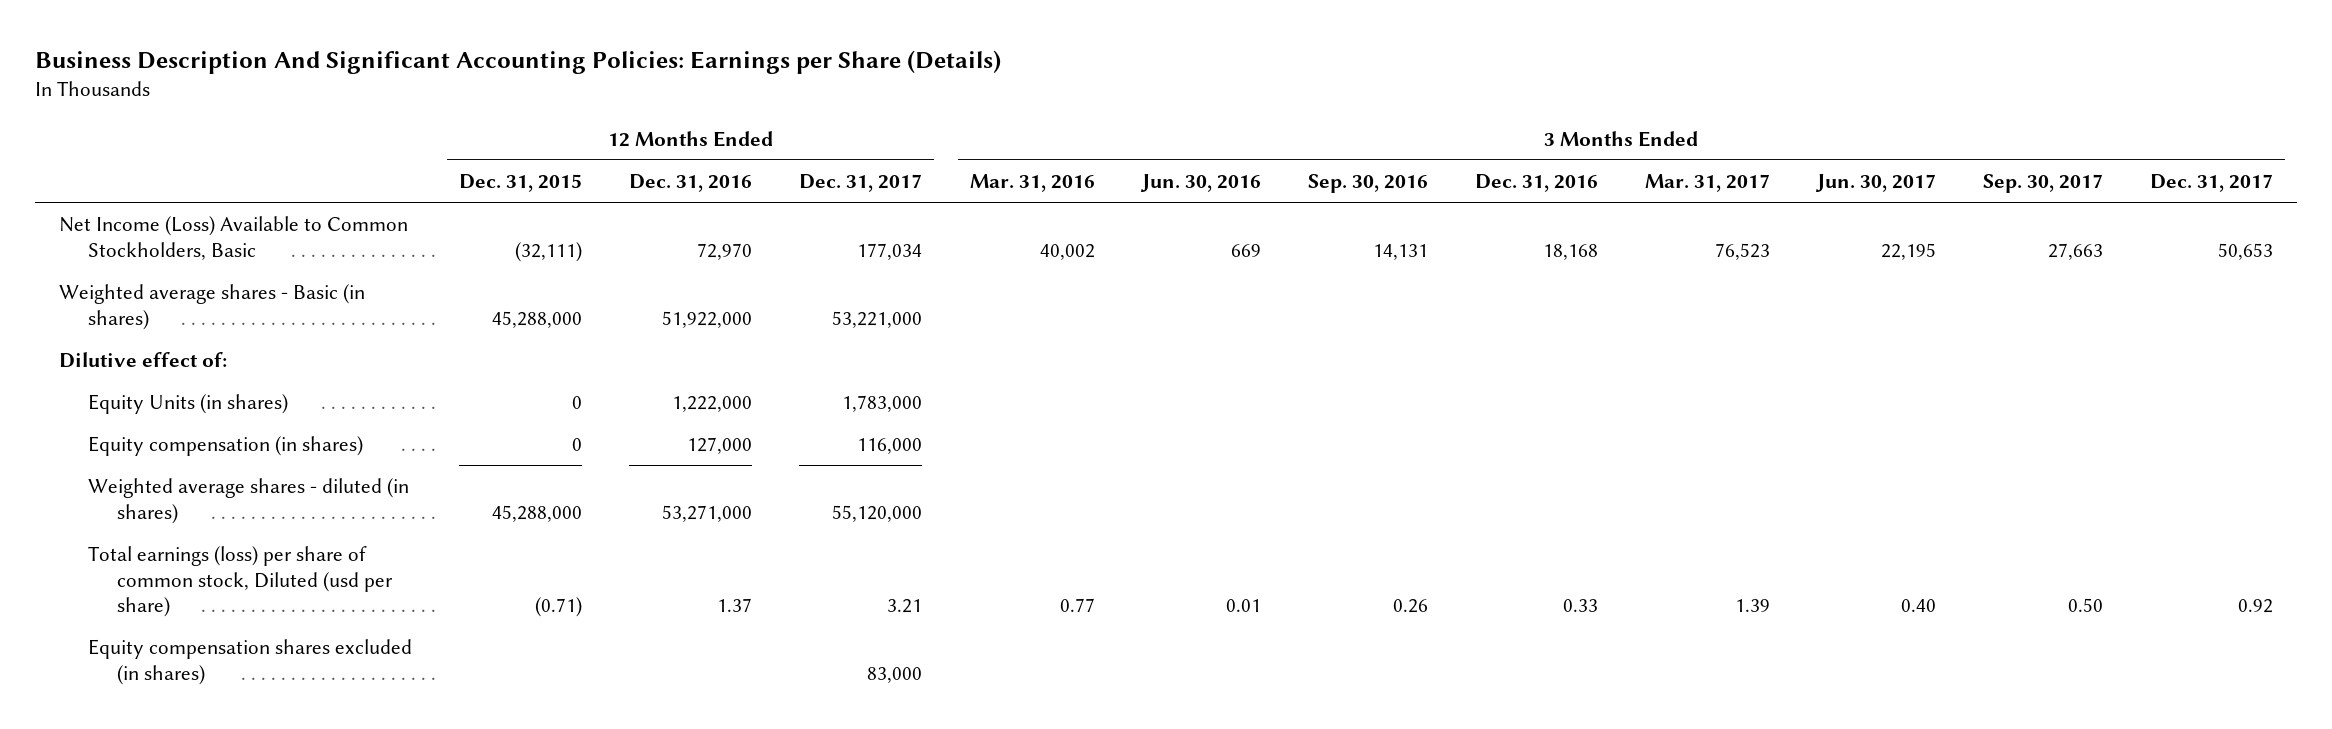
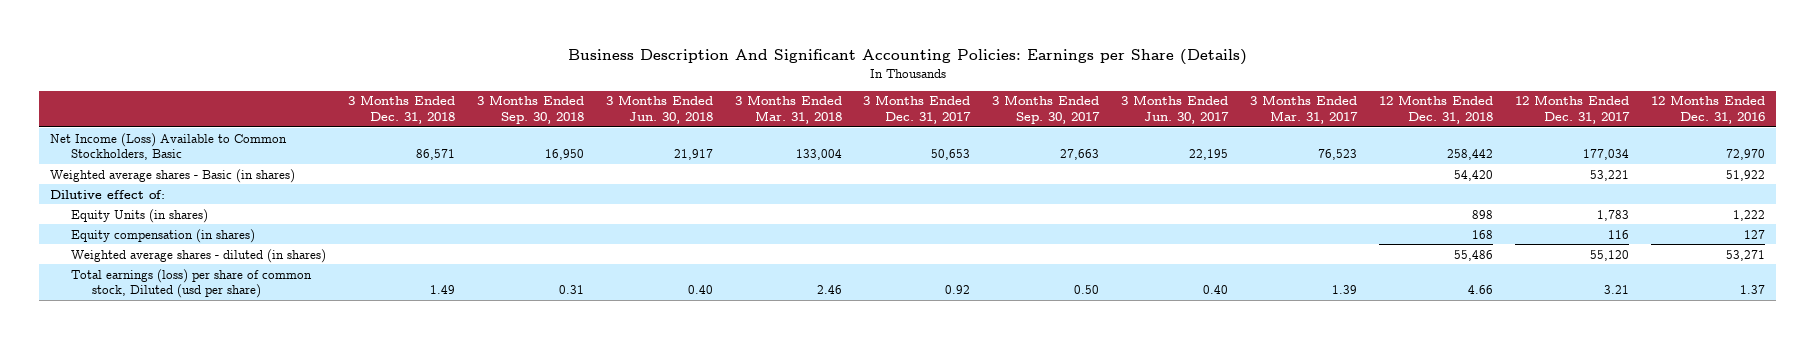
[459,174,583,193] Dec. 31, 2015 -> none
[969,174,1095,193] Mar. 31, 2016 -> none
[1139,174,1261,193] Jun. 30, 2016 -> none
[1307,174,1428,194] Sep. 30, 2016 -> none
[1474,174,1598,193] Dec. 31, 2016 -> none
none -> [347,95,455,125] 3 Months Ended Dec. 31, 2018
none -> [476,95,584,125] 3 Months Ended Sep. 30, 2018
none -> [605,95,713,125] 3 Months Ended Jun. 30, 2018
none -> [734,95,842,125] 3 Months Ended Mar. 31, 2018
none -> [1379,95,1494,125] 12 Months Ended Dec. 31, 2018
[662,310,753,328] 51,922,000 -> [1725,169,1765,181] 51,922
[832,310,923,328] 53,221,000 -> [1589,169,1629,181] 53,221
[672,396,753,413] 1,222,000 -> [1732,209,1765,221] 1,222
[842,395,923,413] 1,783,000 -> [1596,209,1629,221] 1,783
[687,437,753,455] 127,000 -> [1743,229,1765,239] 127
[857,438,923,455] 116,000 -> [1607,229,1629,239] 116
[662,504,753,522] 53,271,000 -> [1725,249,1765,261] 53,271
[832,504,923,522] 55,120,000 -> [1589,249,1629,261] 55,120
[88,639,413,685] Equity compensation shares excluded (in shares) -> none

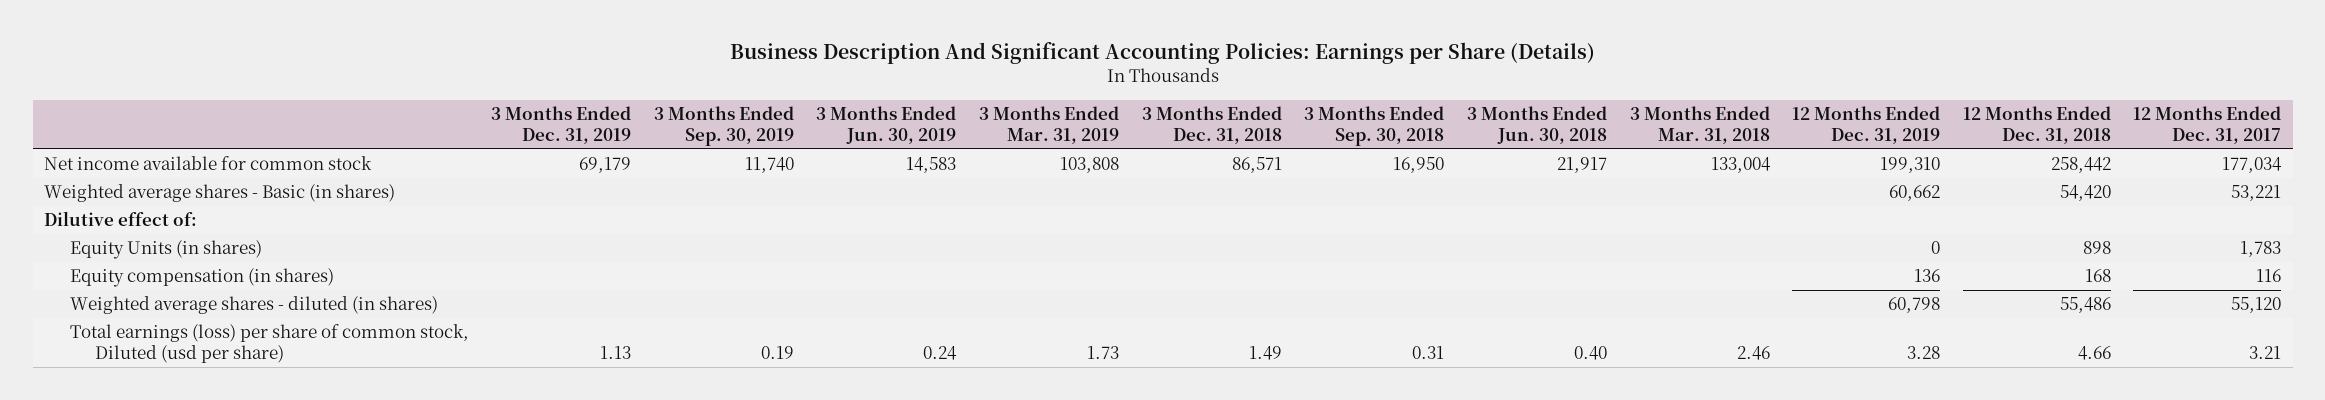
[863,95,972,125] 3 Months Ended Dec. 31, 2017 -> none
[992,95,1101,125] 3 Months Ended Sep. 30, 2017 -> none
[1121,95,1230,125] 3 Months Ended Jun. 30, 2017 -> none
[1250,95,1359,125] 3 Months Ended Mar. 31, 2017 -> none
[1650,95,1765,125] 12 Months Ended Dec. 31, 2016 -> none
none -> [491,105,632,145] 3 Months Ended Dec. 31, 2019
none -> [653,105,794,147] 3 Months Ended Sep. 30, 2019
none -> [816,105,957,145] 3 Months Ended Jun. 30, 2019
none -> [979,105,1120,145] 3 Months Ended Mar. 31, 2019
none -> [1792,105,1941,145] 12 Months Ended Dec. 31, 2019
[50,132,288,161] Net Income (Loss) Available to Common Stockholders, Basic -> [44,156,373,171] Net income available for common stock

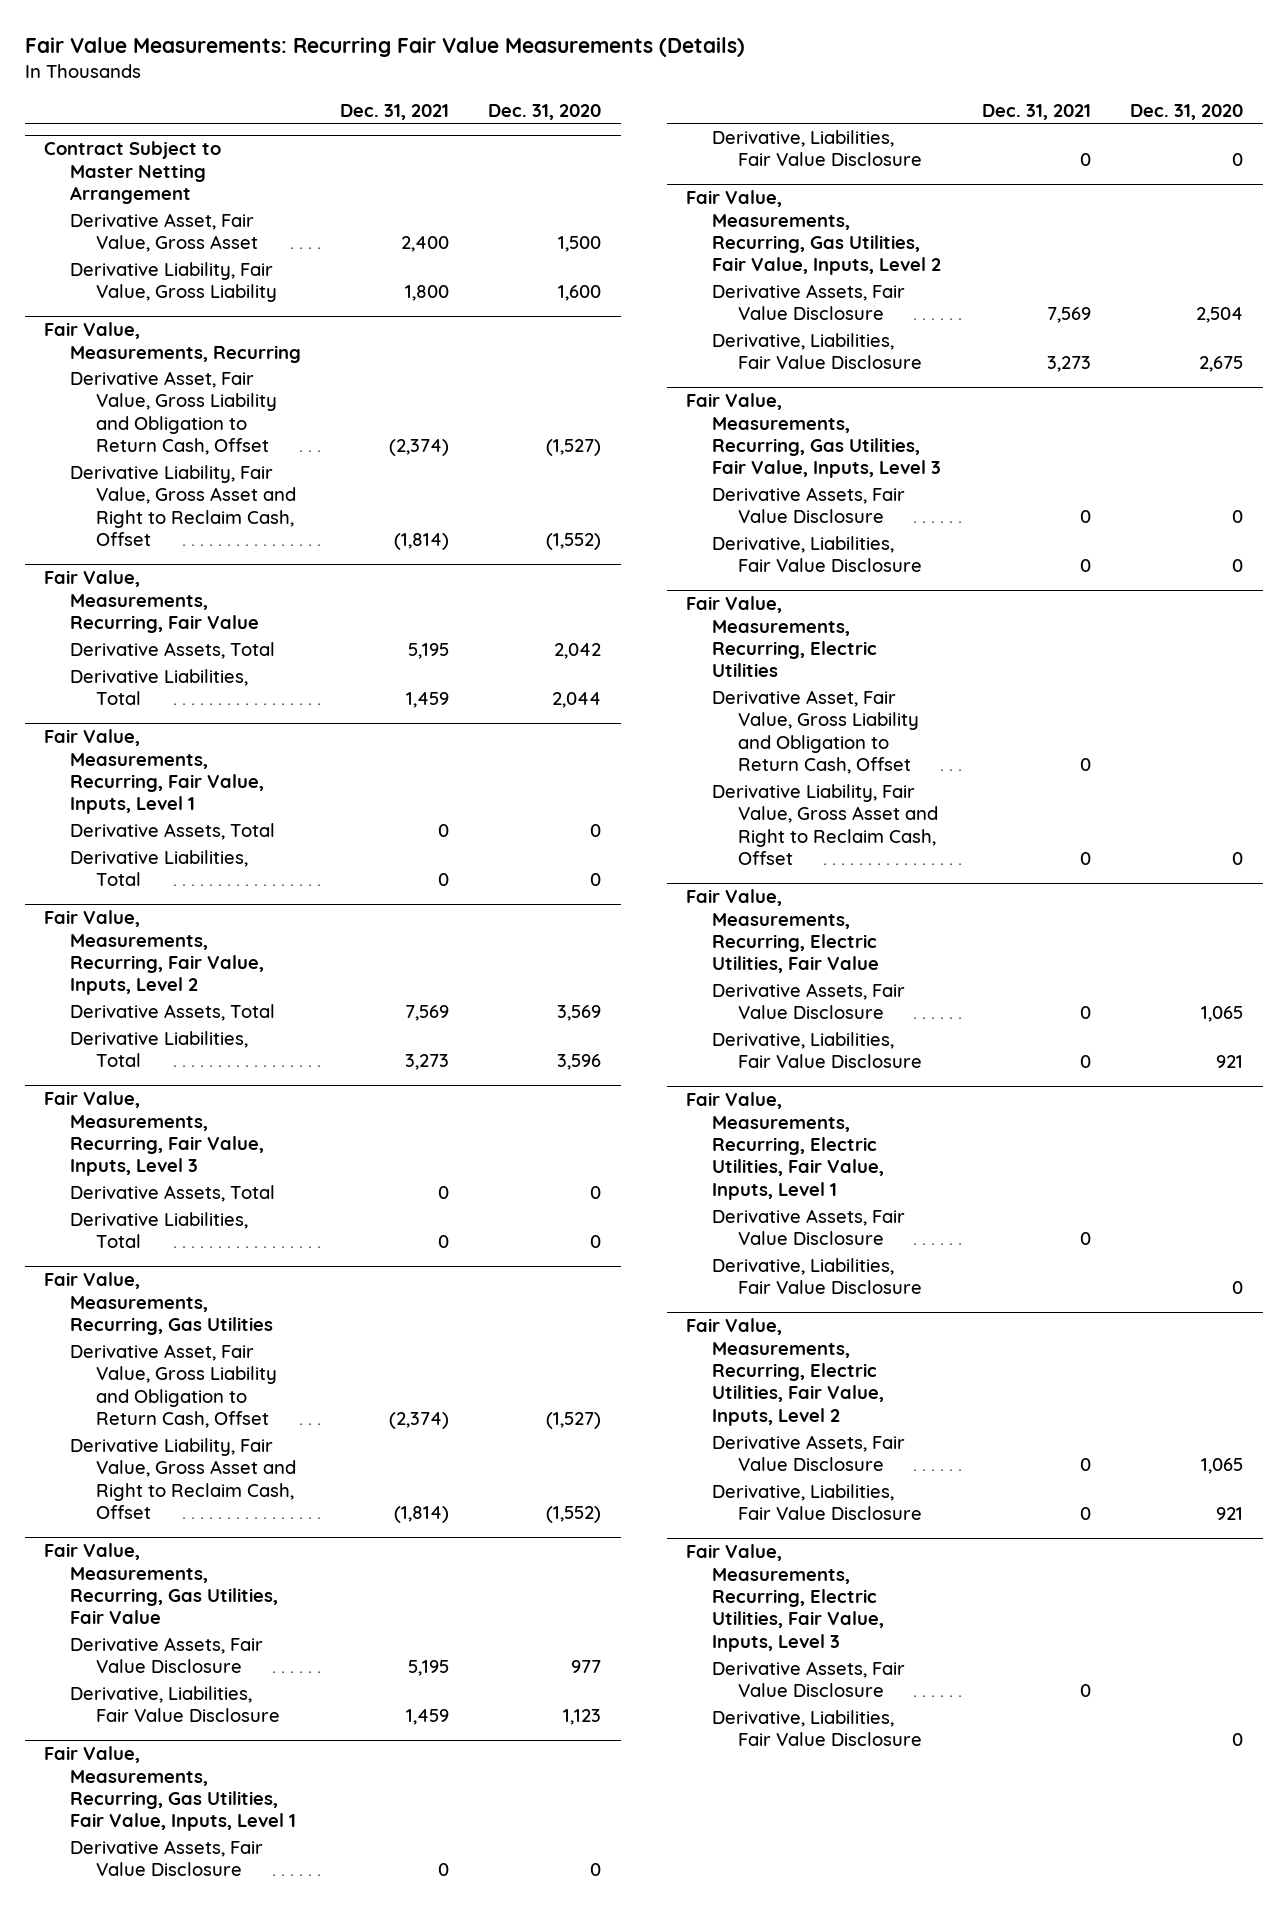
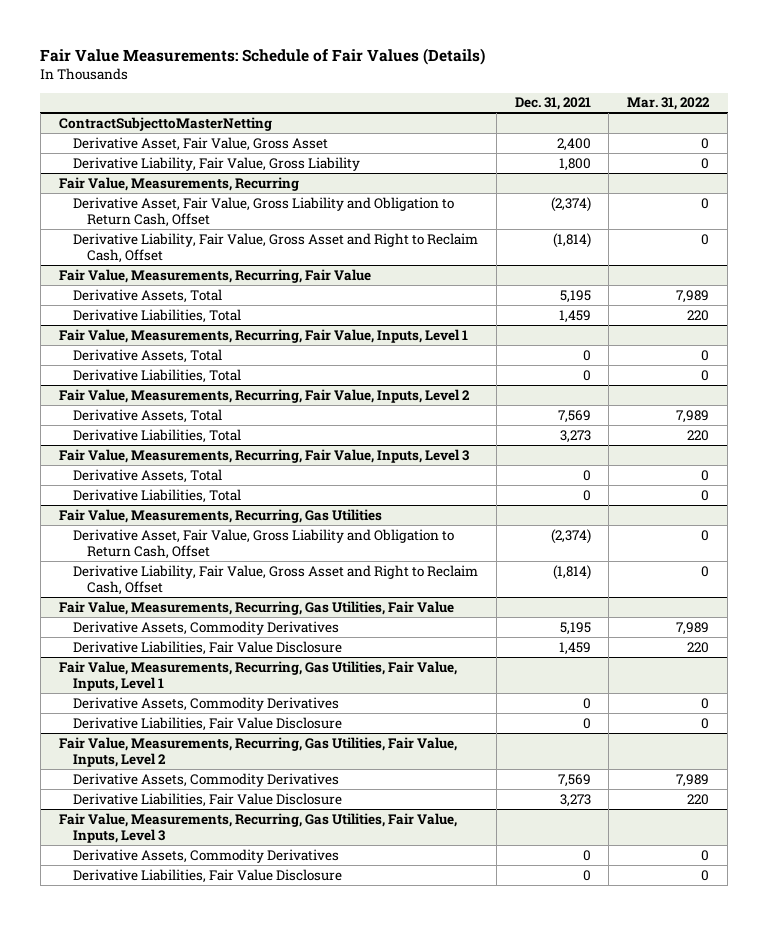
[24,37,745,58] Fair Value Measurements: Recurring Fair Value Measurements (Details) -> [40,48,486,66] Fair Value Measurements: Schedule of Fair Values (Details)
[488,103,602,120] Dec. 31, 2020 -> none
none -> [627,97,711,111] Mar. 31, 2022
[44,141,222,204] Contract Subject to Master Netting Arrangement -> none
none -> [58,116,272,131] ContractSubjecttoMasterNetting
[70,1636,264,1674] Derivative Assets, Fair Value Disclosure -> [72,620,339,635] Derivative Assets, Commodity Derivatives
[70,1685,280,1723] Derivative, Liabilities, Fair Value Disclosure -> [72,640,342,655] Derivative Liabilities, Fair Value Disclosure
[70,1839,264,1877] Derivative Assets, Fair Value Disclosure -> [72,696,339,711] Derivative Assets, Commodity Derivatives
[711,129,922,167] Derivative, Liabilities, Fair Value Disclosure -> [72,716,342,731] Derivative Liabilities, Fair Value Disclosure
[711,283,905,321] Derivative Assets, Fair Value Disclosure -> [72,772,339,787] Derivative Assets, Commodity Derivatives
[711,332,922,370] Derivative, Liabilities, Fair Value Disclosure -> [72,792,342,807] Derivative Liabilities, Fair Value Disclosure
[686,596,877,678] Fair Value, Measurements, Recurring, Electric Utilities -> none
[711,689,919,775] Derivative Asset, Fair Value, Gross Liability and Obligation to Return Cash, Offset -> none
[711,783,938,866] Derivative Liability, Fair Value, Gross Asset and Right to Reclaim Cash, Offset -> none
[686,889,879,974] Fair Value, Measurements, Recurring, Electric Utilities, Fair Value -> none
[711,982,905,1020] Derivative Assets, Fair Value Disclosure -> none
[711,1031,922,1069] Derivative, Liabilities, Fair Value Disclosure -> none
[686,1092,884,1200] Fair Value, Measurements, Recurring, Electric Utilities, Fair Value, Inputs, Level 1 -> none
[711,1208,905,1246] Derivative Assets, Fair Value Disclosure -> none
[711,1257,922,1295] Derivative, Liabilities, Fair Value Disclosure -> none
[686,1318,884,1426] Fair Value, Measurements, Recurring, Electric Utilities, Fair Value, Inputs, Level 2 -> none
[711,1434,905,1472] Derivative Assets, Fair Value Disclosure -> none
[711,1483,922,1521] Derivative, Liabilities, Fair Value Disclosure -> none
[686,1544,884,1652] Fair Value, Measurements, Recurring, Electric Utilities, Fair Value, Inputs, Level 3 -> none
[711,1660,905,1698] Derivative Assets, Fair Value Disclosure -> none
[711,1709,922,1747] Derivative, Liabilities, Fair Value Disclosure -> none
[711,486,905,524] Derivative Assets, Fair Value Disclosure -> [72,848,339,863] Derivative Assets, Commodity Derivatives
[711,535,922,573] Derivative, Liabilities, Fair Value Disclosure -> [72,868,342,883] Derivative Liabilities, Fair Value Disclosure

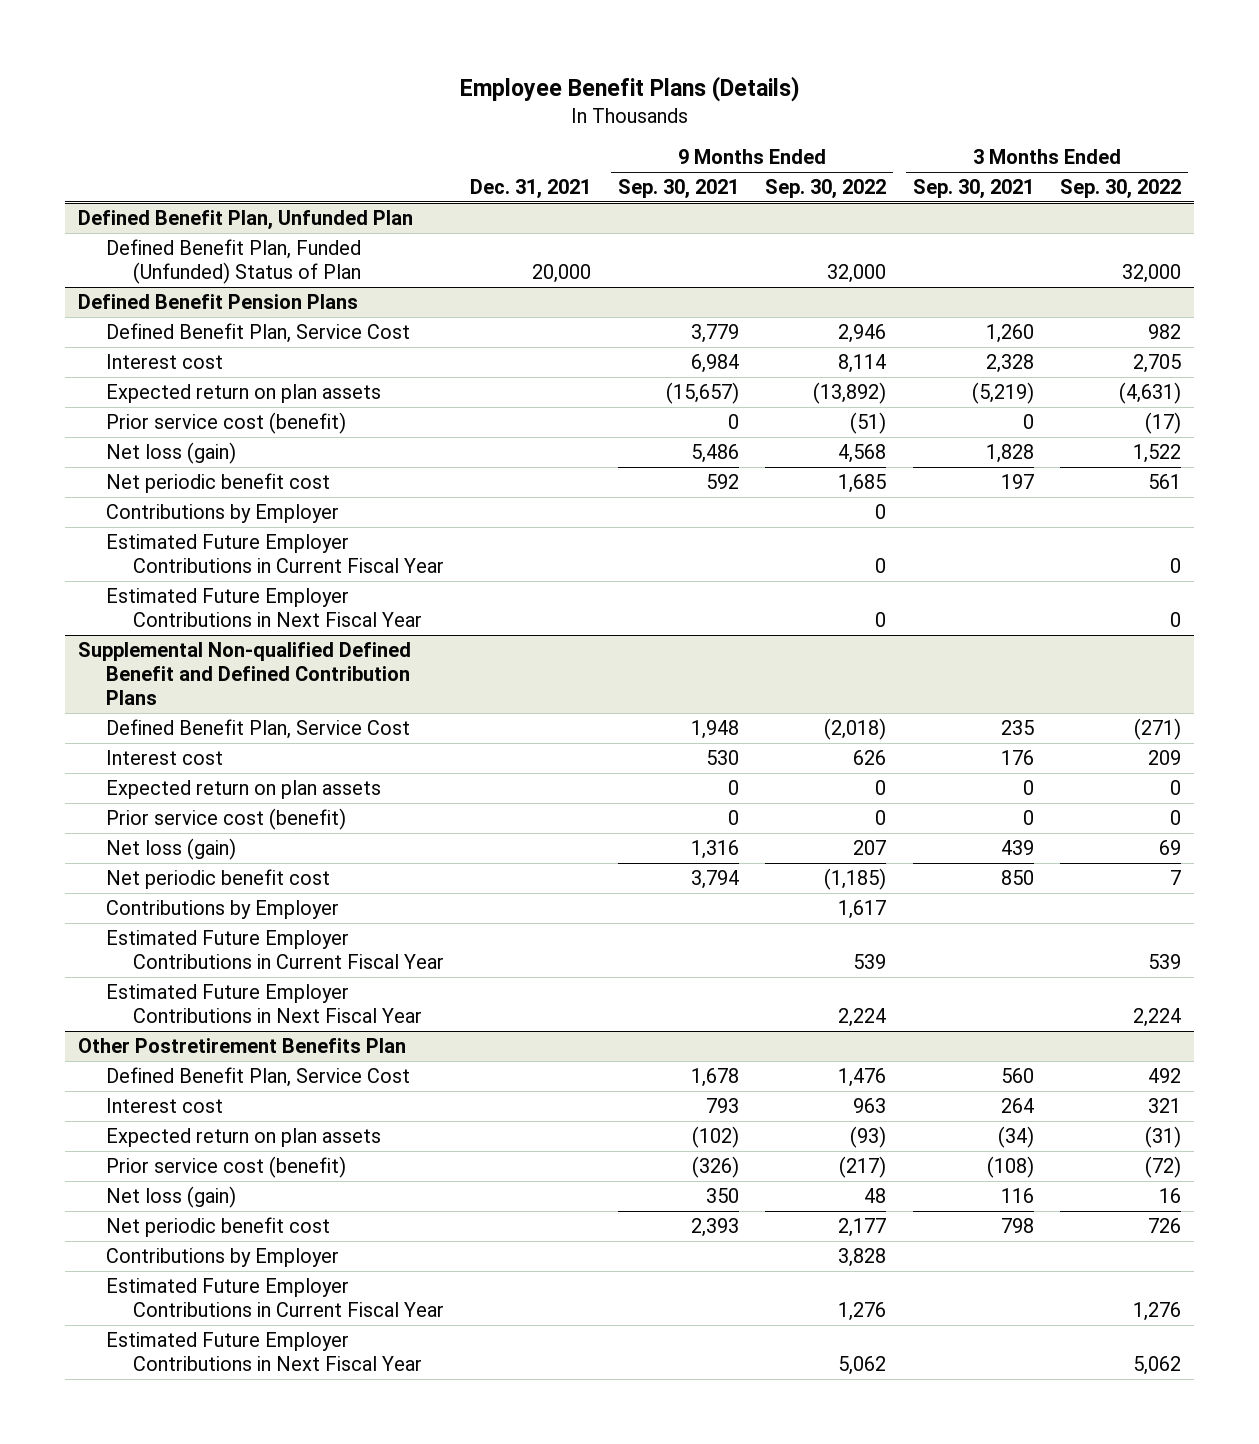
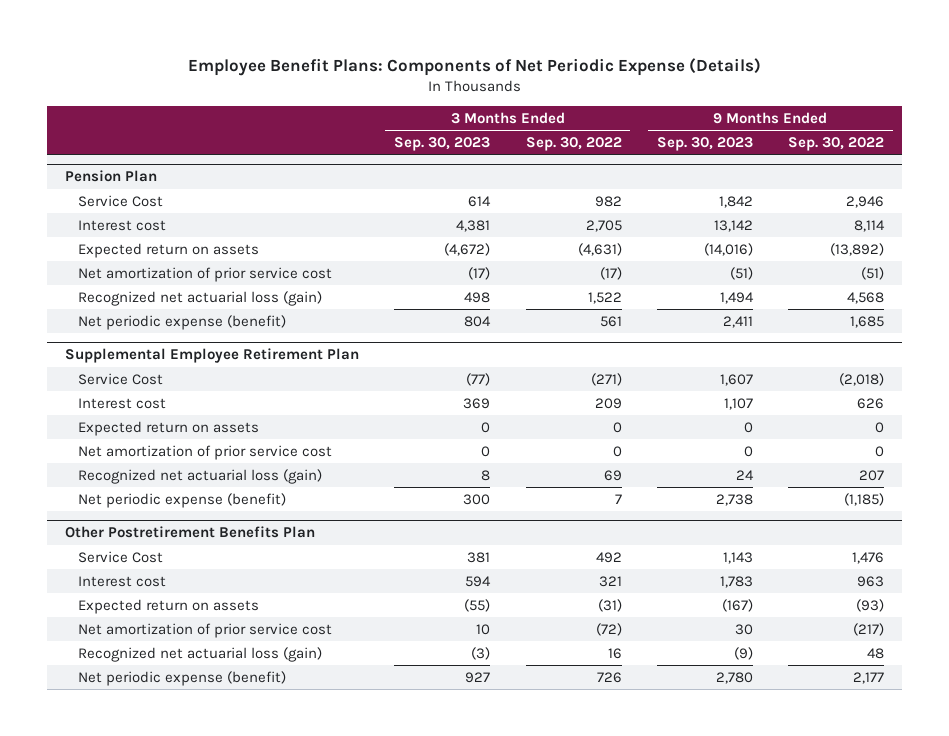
[459,75,800,102] Employee Benefit Plans (Details) -> [187,57,761,76] Employee Benefit Plans: Components of Net Periodic Expense (Details)
[470,179,592,200] Dec. 31, 2021 -> none
[617,179,739,200] Sep. 30, 2021 -> none
[912,179,1034,200] Sep. 30, 2021 -> none
none -> [394,136,491,151] Sep. 30, 2023
none -> [656,136,753,151] Sep. 30, 2023
[78,209,414,230] Defined Benefit Plan, Unfunded Plan -> none
[105,238,361,285] Defined Benefit Plan, Funded (Unfunded) Status of Plan -> none
[78,293,359,309] Defined Benefit Pension Plans -> [64,170,157,183] Pension Plan
[105,322,410,343] Defined Benefit Plan, Service Cost -> [77,194,163,207] Service Cost
[105,503,339,523] Contributions by Employer -> none
[105,533,444,574] Estimated Future Employer Contributions in Current Fiscal Year -> none
[105,587,422,628] Estimated Future Employer Contributions in Next Fiscal Year -> none
[105,383,381,403] Expected return on plan assets -> [77,242,259,258] Expected return on assets
[105,411,346,434] Prior service cost (benefit) -> [77,266,332,282] Net amortization of prior service cost
[105,441,236,464] Net loss (gain) -> [77,290,322,306] Recognized net actuarial loss (gain)
[105,472,330,493] Net periodic benefit cost -> [77,314,286,330] Net periodic expense (benefit)
[78,641,412,706] Supplemental Non-qualified Defined Benefit and Defined Contribution Plans -> [64,348,359,364] Supplemental Employee Retirement Plan
[105,718,410,739] Defined Benefit Plan, Service Cost -> [77,372,163,385] Service Cost
[105,899,339,919] Contributions by Employer -> none
[105,929,444,970] Estimated Future Employer Contributions in Current Fiscal Year -> none
[105,983,422,1024] Estimated Future Employer Contributions in Next Fiscal Year -> none
[105,779,381,799] Expected return on plan assets -> [77,420,259,436] Expected return on assets
[105,807,346,830] Prior service cost (benefit) -> [77,444,332,460] Net amortization of prior service cost
[105,837,236,860] Net loss (gain) -> [77,468,322,484] Recognized net actuarial loss (gain)
[105,868,330,889] Net periodic benefit cost -> [77,492,286,508] Net periodic expense (benefit)
[105,1066,410,1087] Defined Benefit Plan, Service Cost -> [77,550,163,563] Service Cost
[105,1247,339,1267] Contributions by Employer -> none
[105,1277,444,1318] Estimated Future Employer Contributions in Current Fiscal Year -> none
[105,1331,422,1372] Estimated Future Employer Contributions in Next Fiscal Year -> none
[105,1127,381,1147] Expected return on plan assets -> [77,598,259,614] Expected return on assets
[105,1155,346,1178] Prior service cost (benefit) -> [77,622,332,638] Net amortization of prior service cost
[105,1185,236,1208] Net loss (gain) -> [77,646,322,662] Recognized net actuarial loss (gain)
[105,1216,330,1237] Net periodic benefit cost -> [77,670,286,686] Net periodic expense (benefit)

